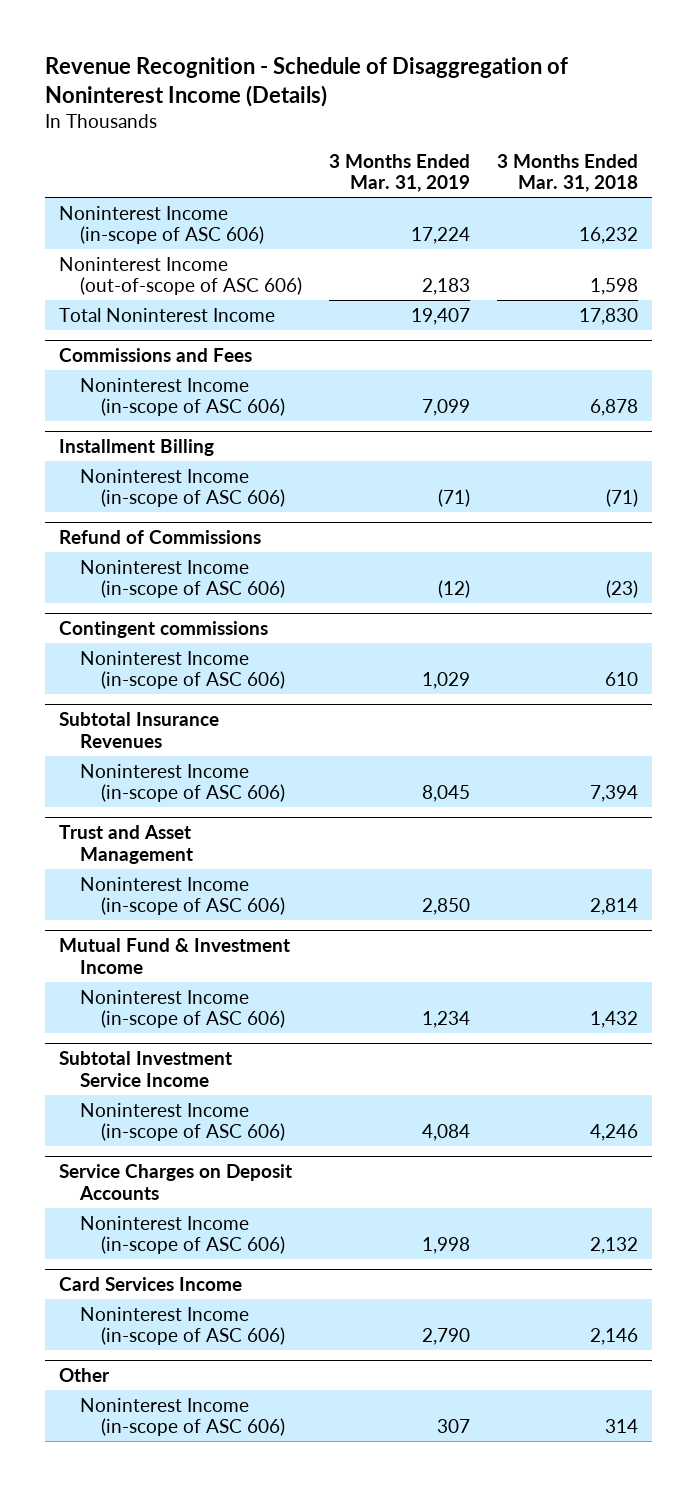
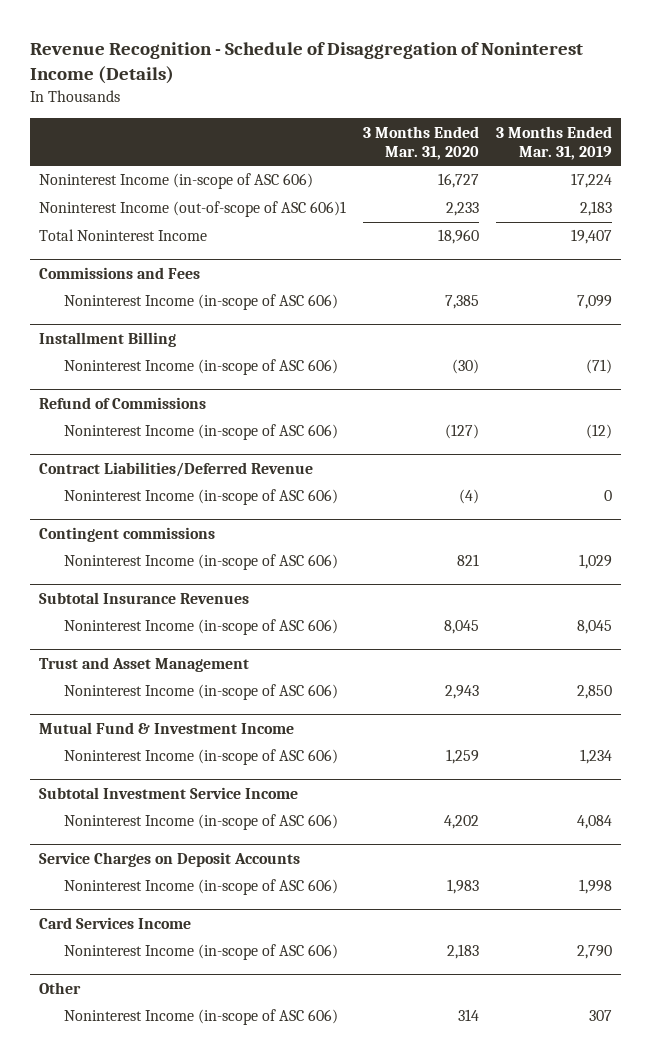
[497,153,639,193] 3 Months Ended Mar. 31, 2018 -> none
none -> [362,125,479,160] 3 Months Ended Mar. 31, 2020
[58,256,302,295] Noninterest Income (out-of-scope of ASC 606) -> [38,201,346,218] Noninterest Income (out-of-scope of ASC 606)1
none -> [38,461,313,477] Contract Liabilities/Deferred Revenue
none -> [63,489,338,506] Noninterest Income (in-scope of ASC 606)

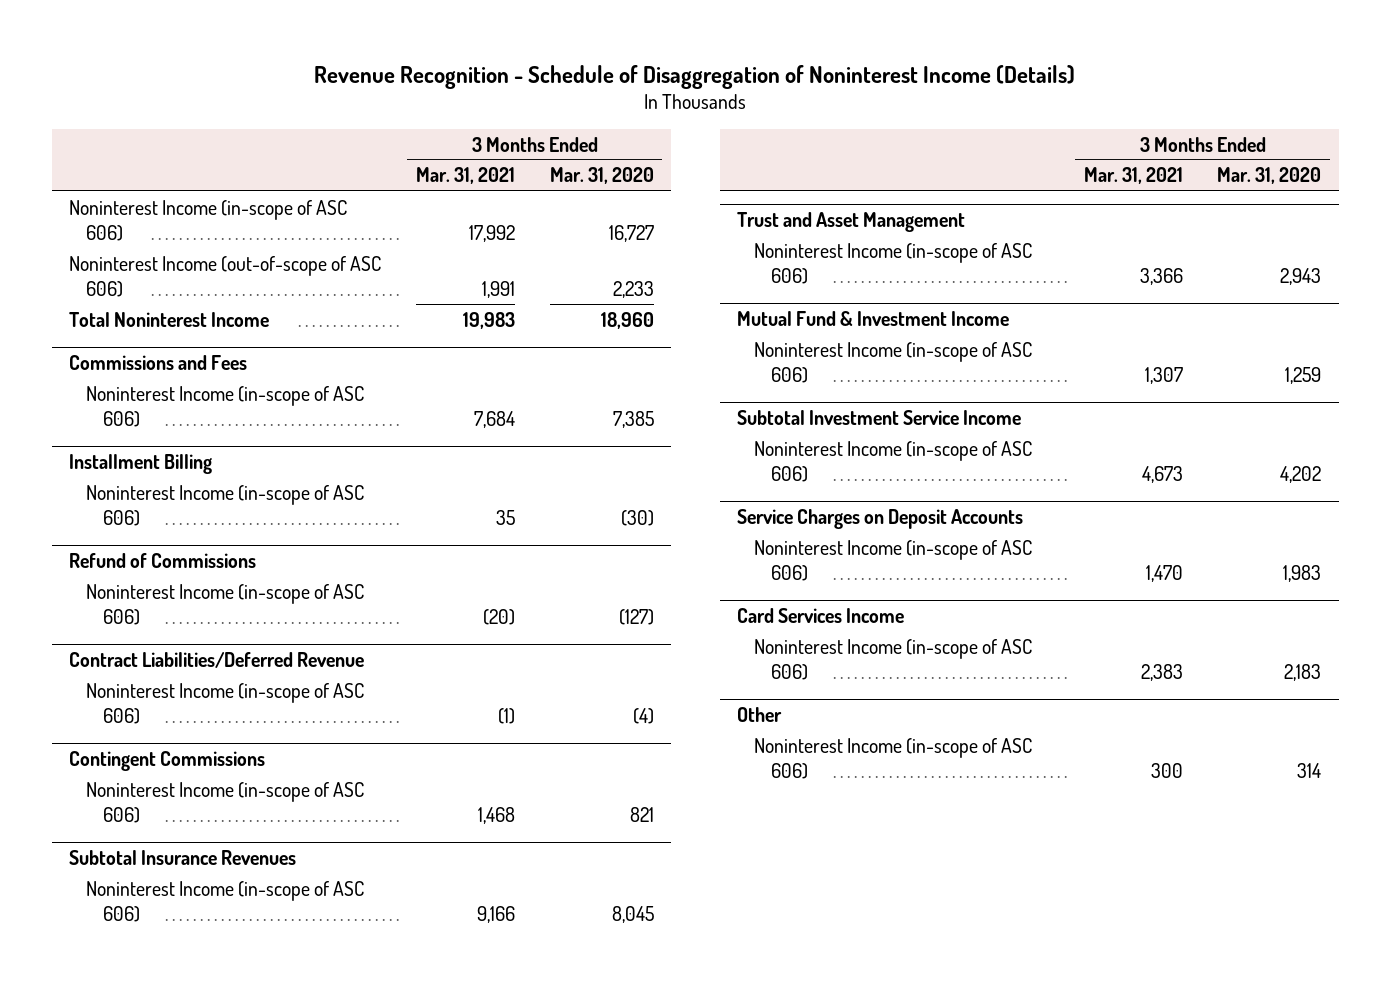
[496,125,613,160] 3 Months Ended Mar. 31, 2019 -> none
none -> [415,167,515,185] Mar. 31, 2021
[38,201,346,218] Noninterest Income (out-of-scope of ASC 606)1 -> [69,255,382,297] Noninterest Income (out-of-scope of ASC 606)
[38,526,215,542] Contingent commissions -> [69,751,266,772] Contingent Commissions

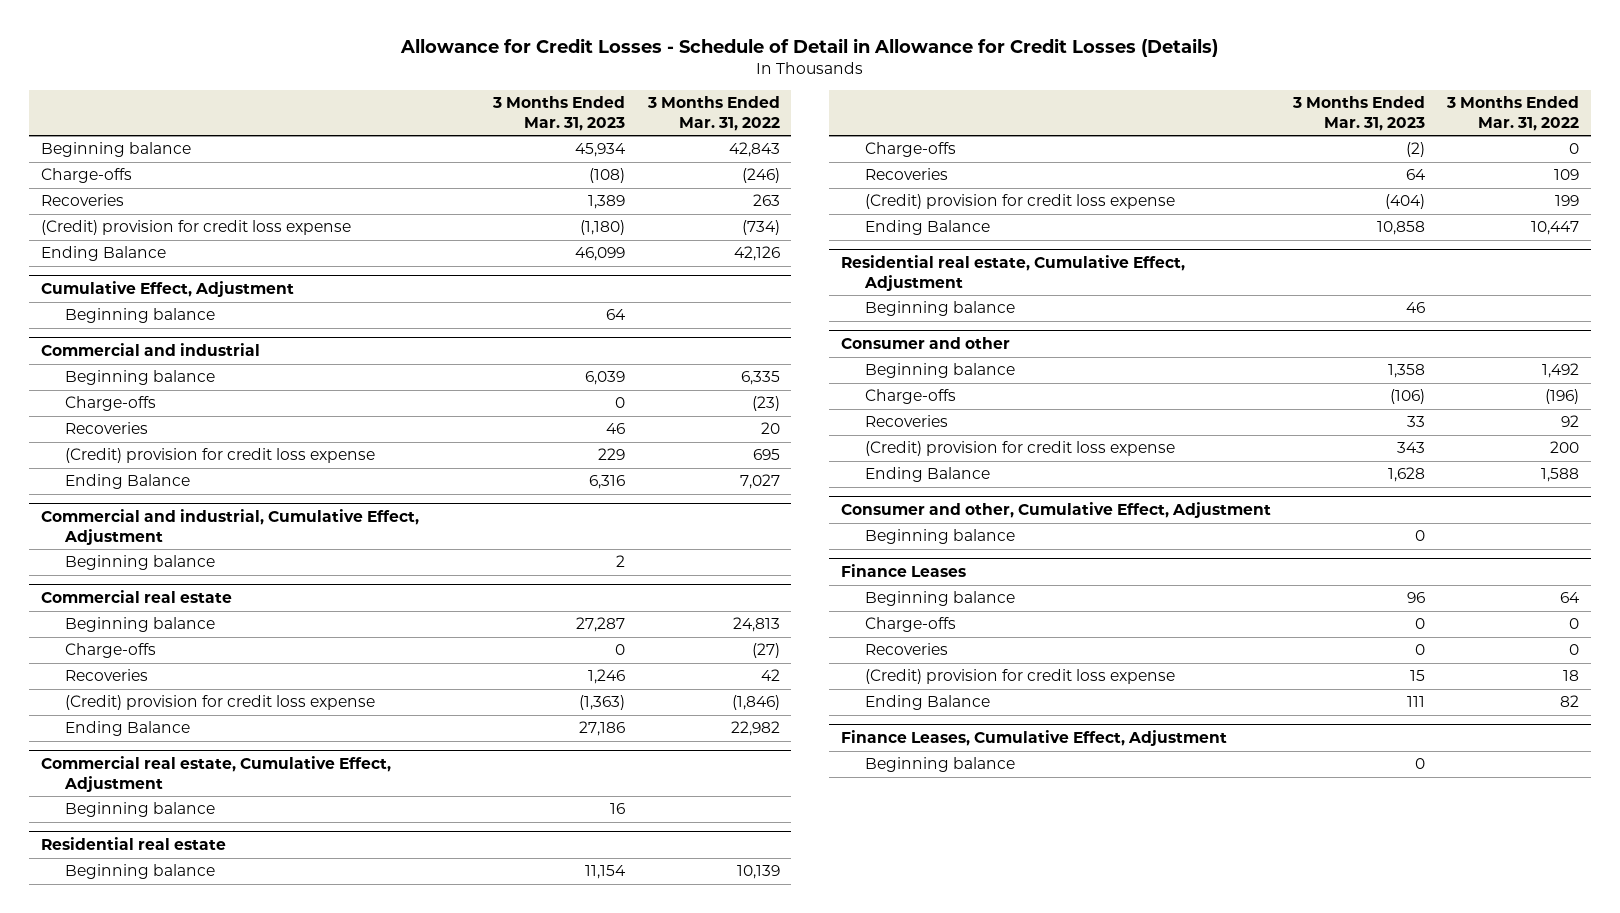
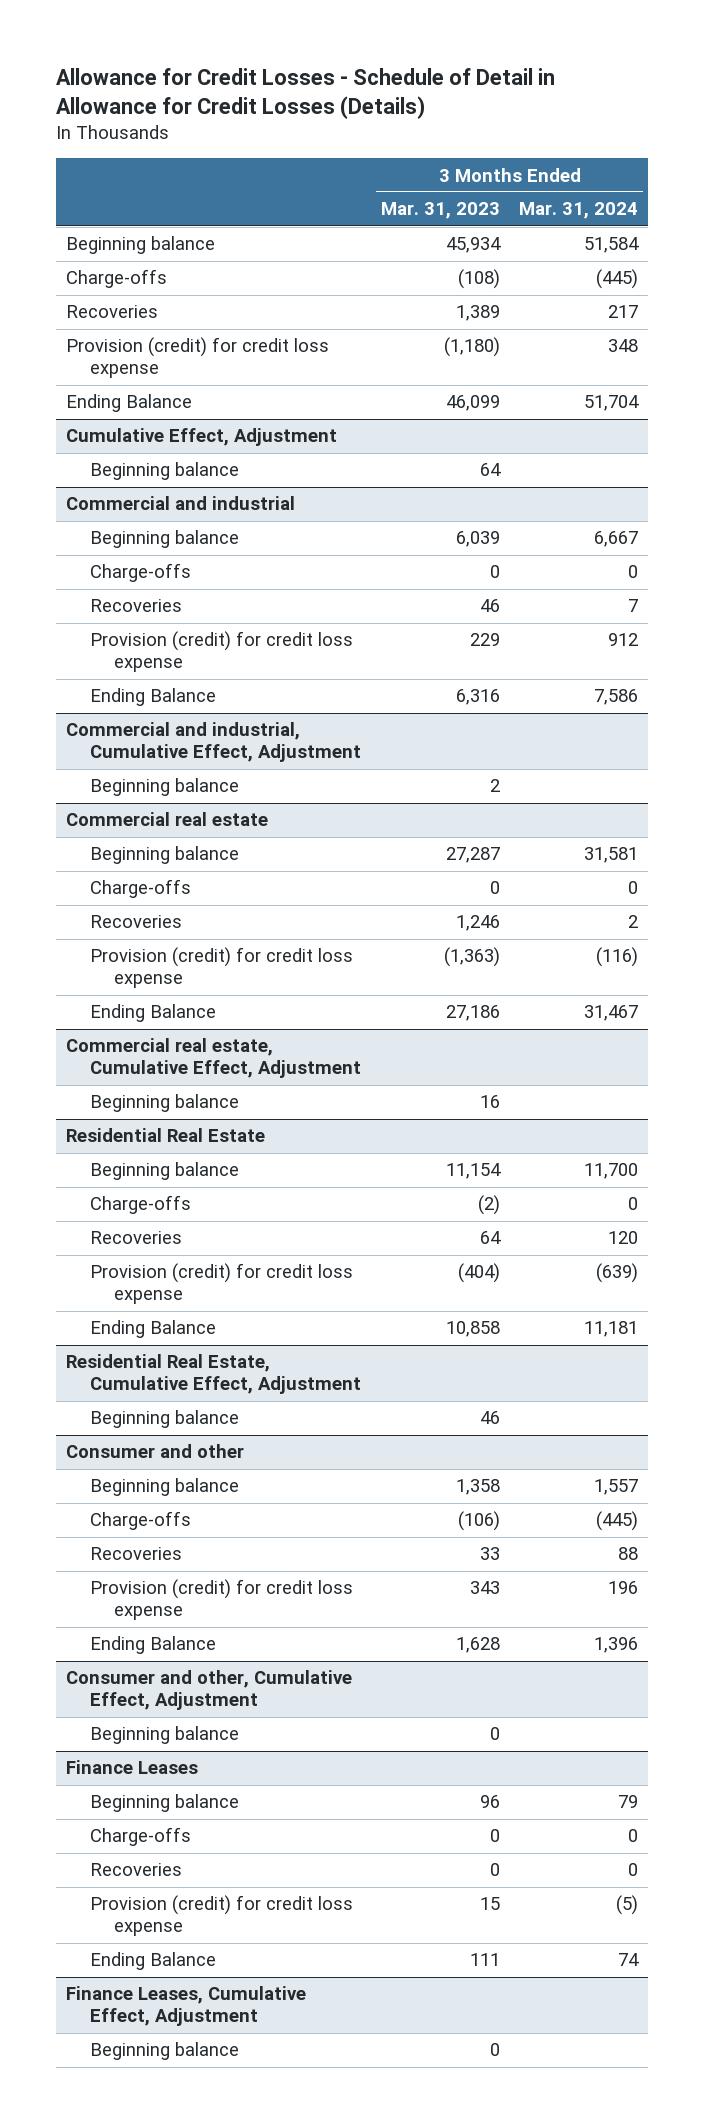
[646,96,780,131] 3 Months Ended Mar. 31, 2022 -> none
none -> [519,202,639,220] Mar. 31, 2024
[40,220,351,236] (Credit) provision for credit loss expense -> [66,337,330,379] Provision (credit) for credit loss expense
[65,448,376,464] (Credit) provision for credit loss expense -> [90,631,354,673] Provision (credit) for credit loss expense
[65,695,376,711] (Credit) provision for credit loss expense -> [90,947,354,989] Provision (credit) for credit loss expense
[40,837,226,851] Residential real estate -> [66,1128,266,1143] Residential Real Estate
[865,194,1176,210] (Credit) provision for credit loss expense -> [90,1263,354,1305] Provision (credit) for credit loss expense
[840,255,1185,291] Residential real estate, Cumulative Effect, Adjustment -> [66,1354,362,1395] Residential Real Estate, Cumulative Effect, Adjustment
[865,441,1176,457] (Credit) provision for credit loss expense -> [90,1579,354,1621] Provision (credit) for credit loss expense
[865,669,1176,685] (Credit) provision for credit loss expense -> [90,1895,354,1937] Provision (credit) for credit loss expense

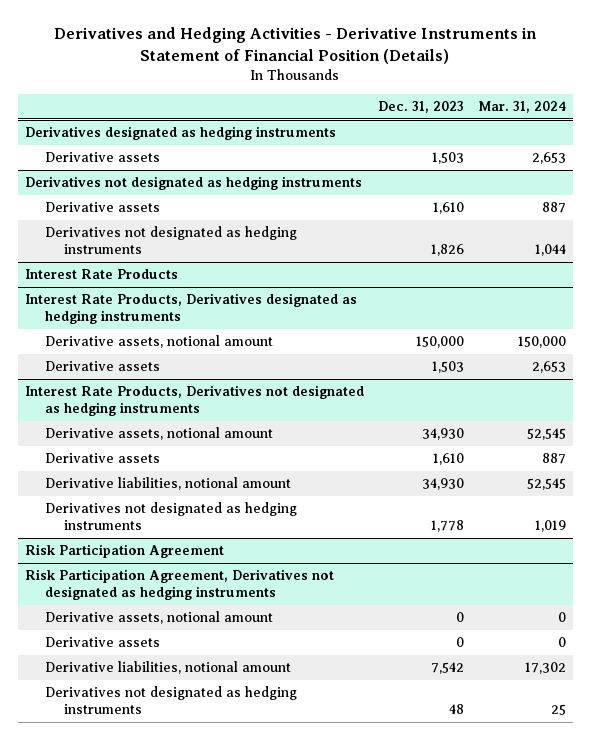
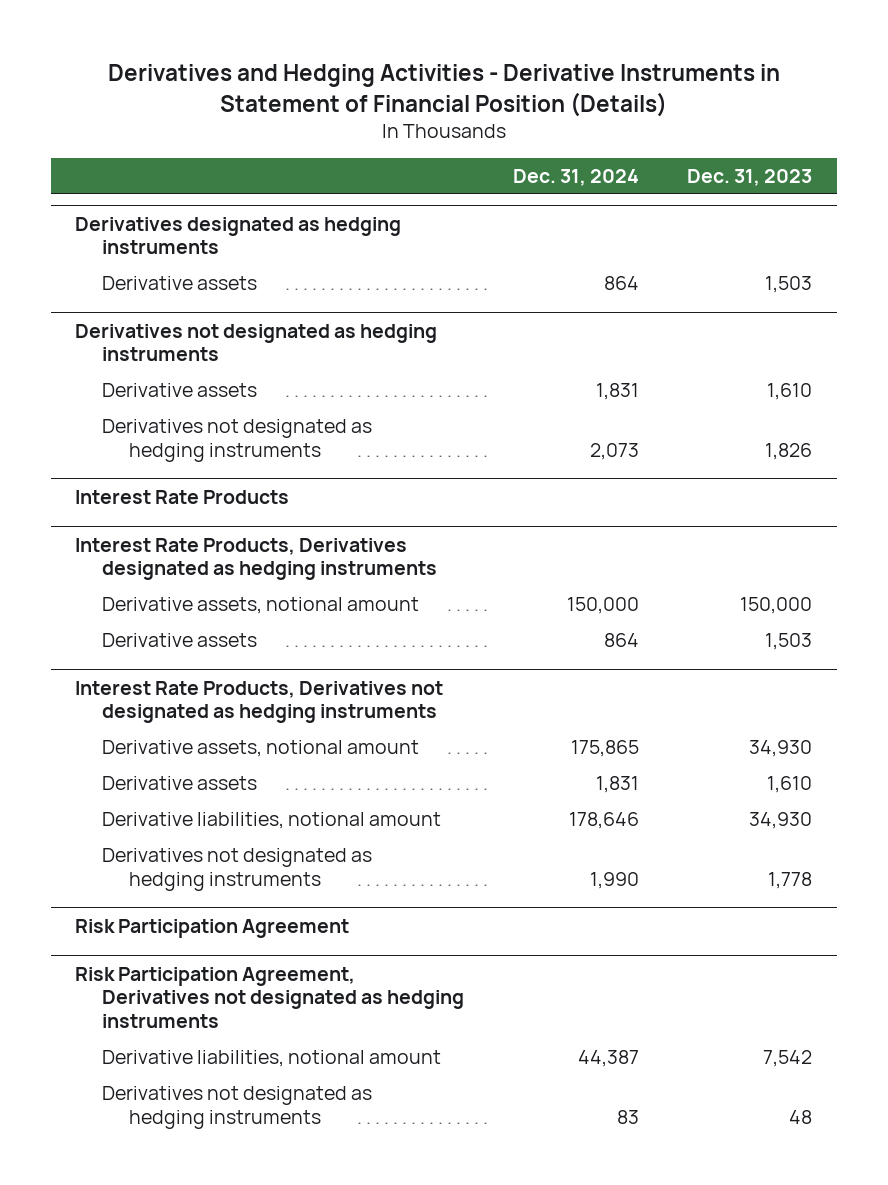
[477,101,566,114] Mar. 31, 2024 -> none
none -> [512,168,639,186] Dec. 31, 2024
[44,611,273,625] Derivative assets, notional amount -> none
[44,637,160,648] Derivative assets -> none

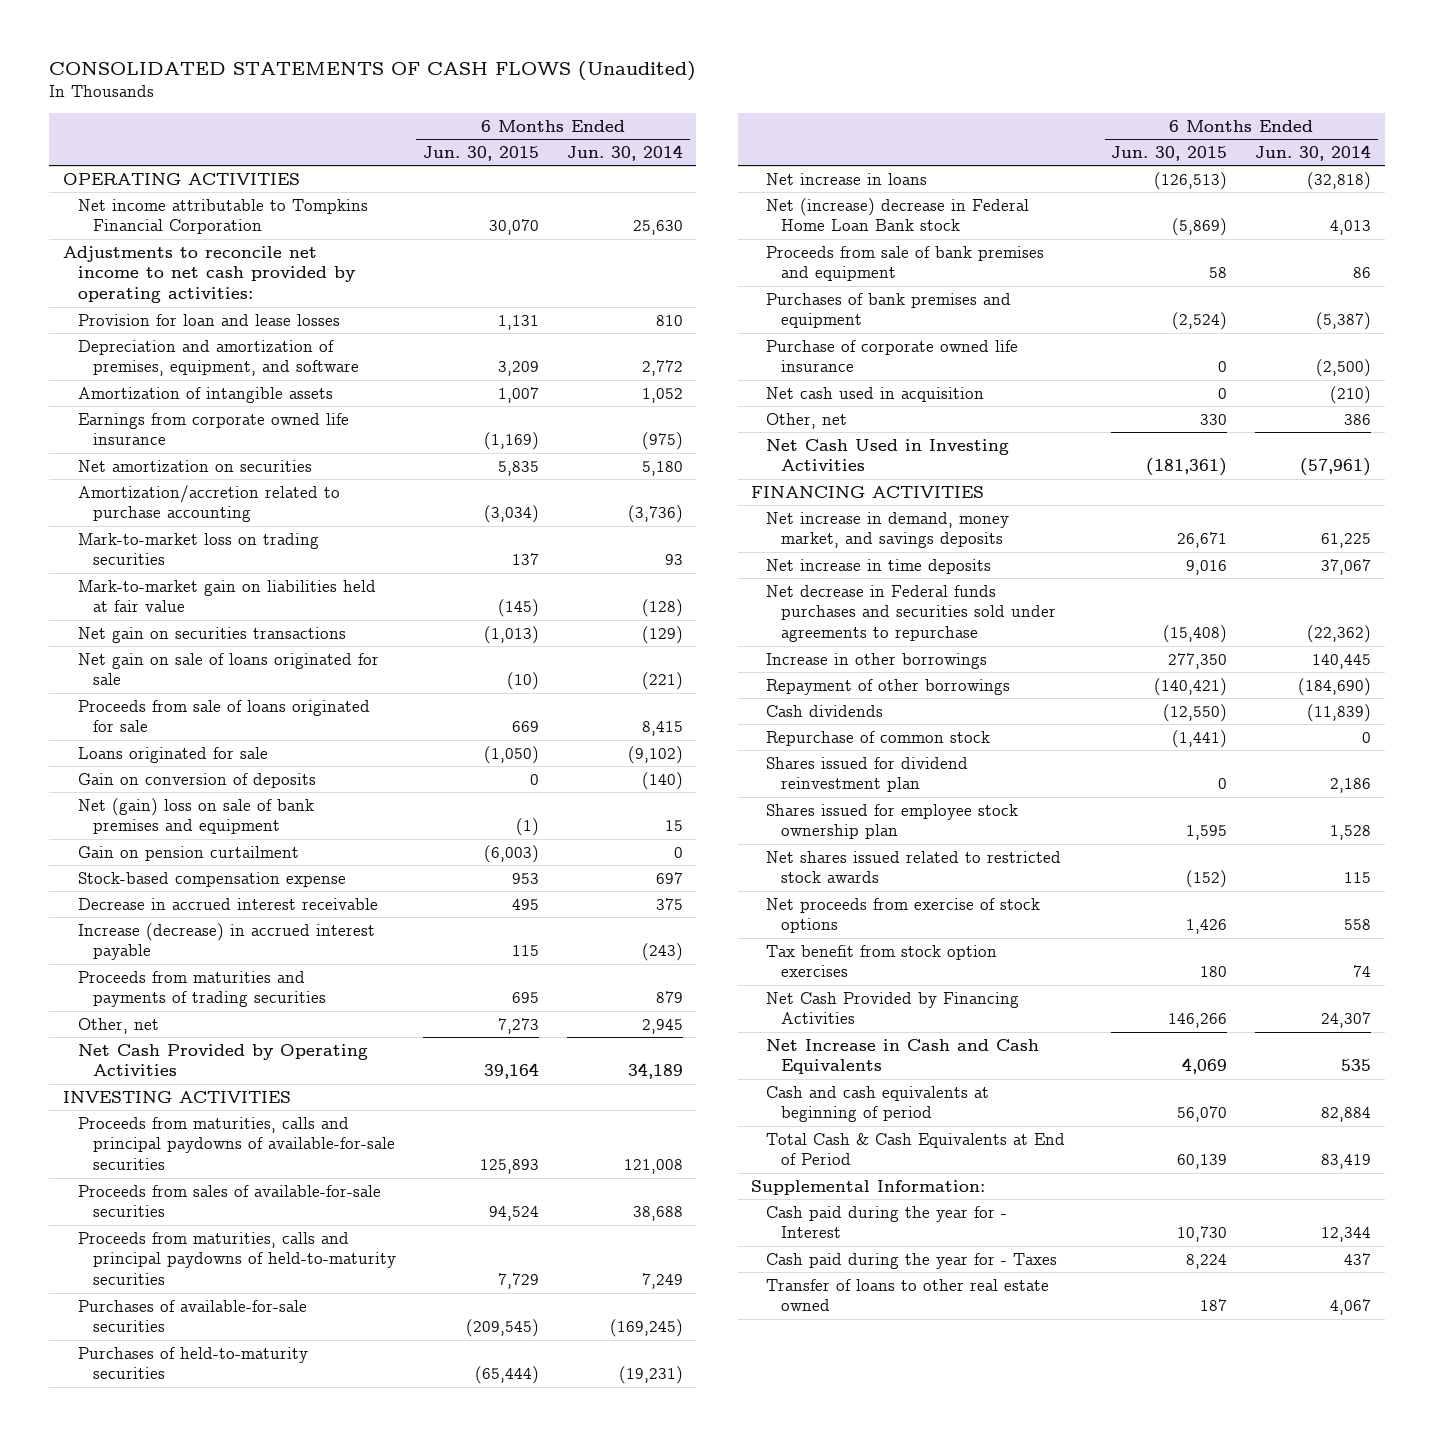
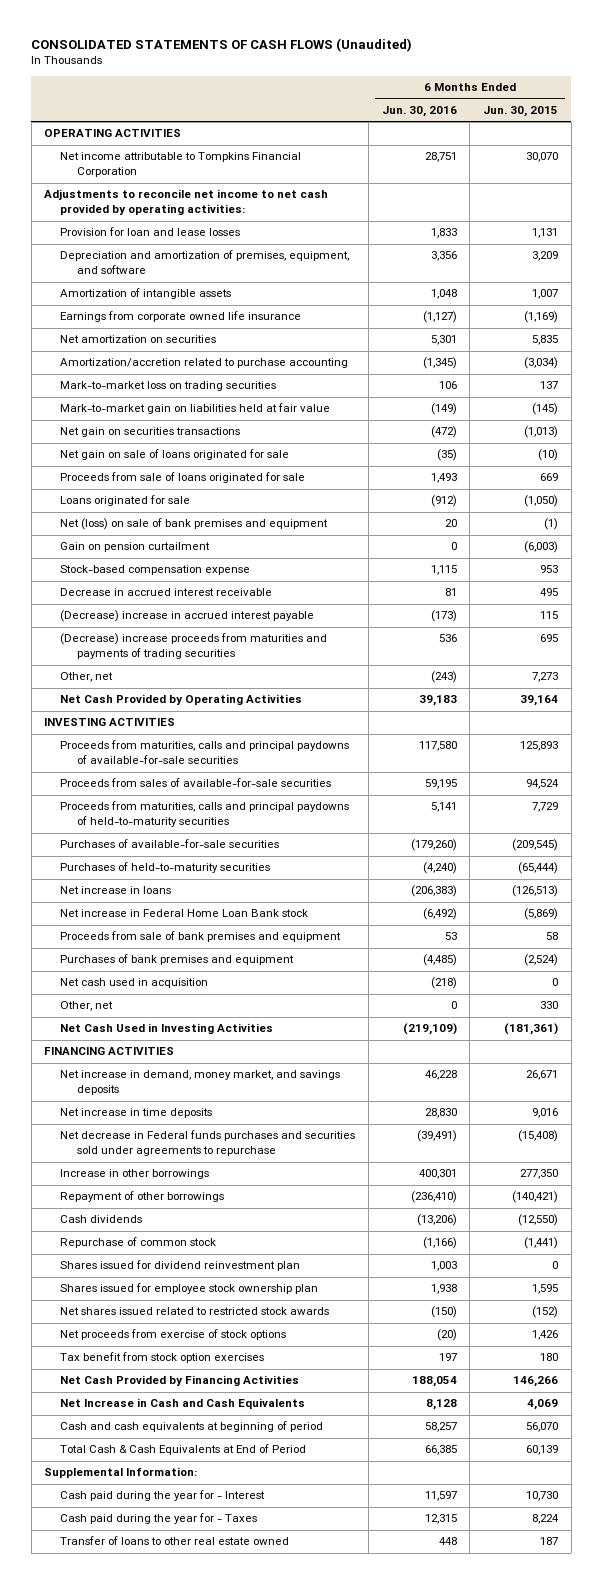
[566,144,683,161] Jun. 30, 2014 -> none
none -> [381,106,457,118] Jun. 30, 2016
[77,772,316,788] Gain on conversion of deposits -> none
[77,797,314,835] Net (gain) loss on sale of bank premises and equipment -> [60,518,329,531] Net (loss) on sale of bank premises and equipment
[77,922,375,961] Increase (decrease) in accrued interest payable -> [60,610,315,623] (Decrease) increase in accrued interest payable
[77,970,326,1008] Proceeds from maturities and payments of trading securities -> [60,633,328,660] (Decrease) increase proceeds from maturities and payments of trading securities
[766,197,1030,232] Net (increase) decrease in Federal Home Loan Bank stock -> [60,909,309,918] Net increase in Federal Home Loan Bank stock
[766,339,1019,373] Purchase of corporate owned life insurance -> none

